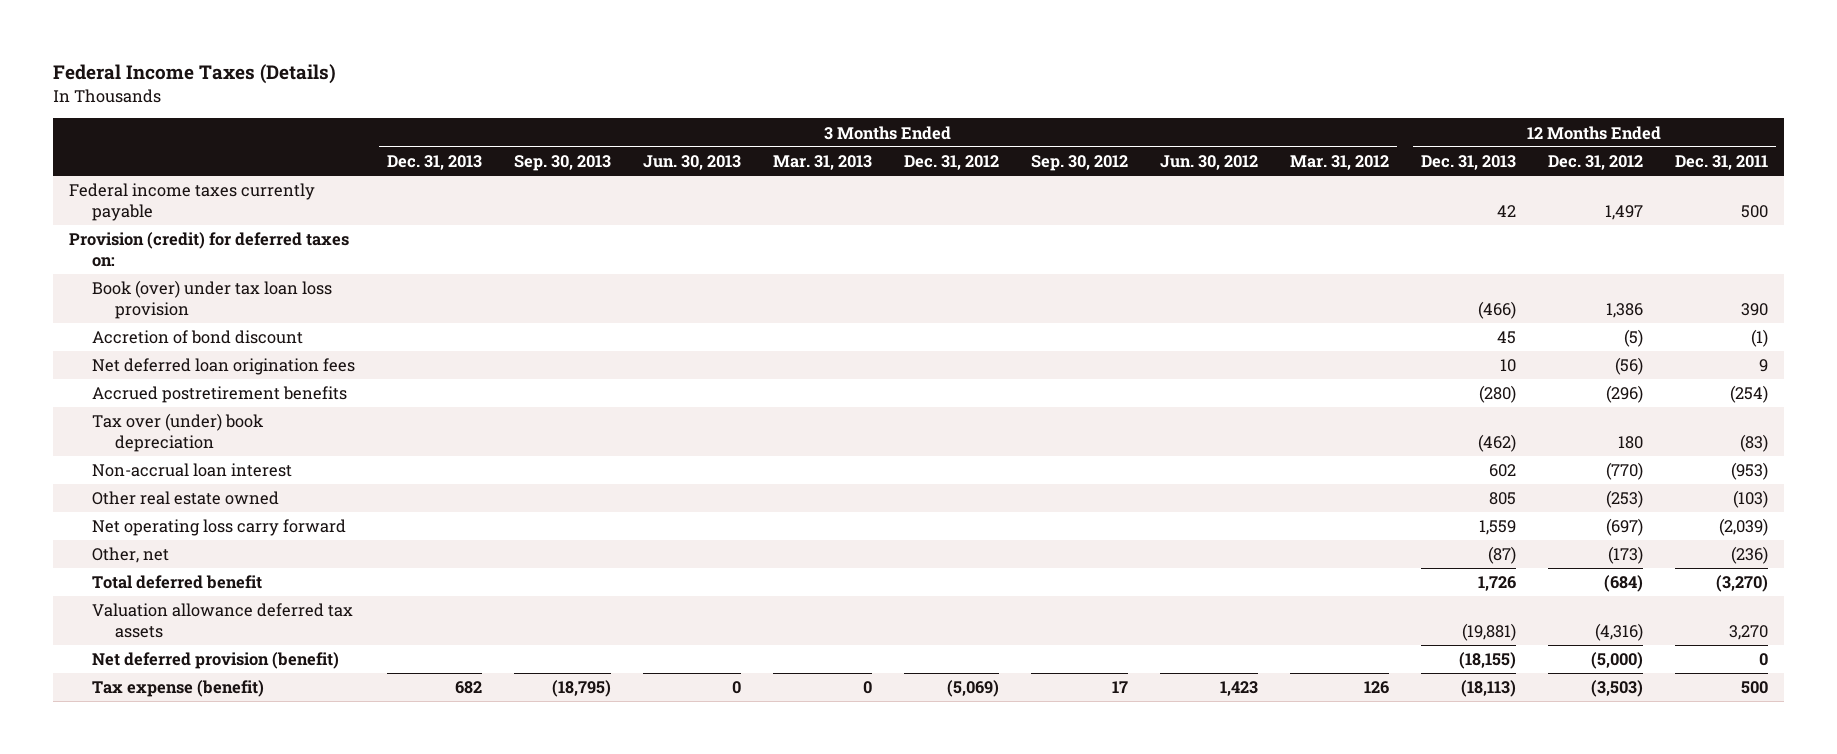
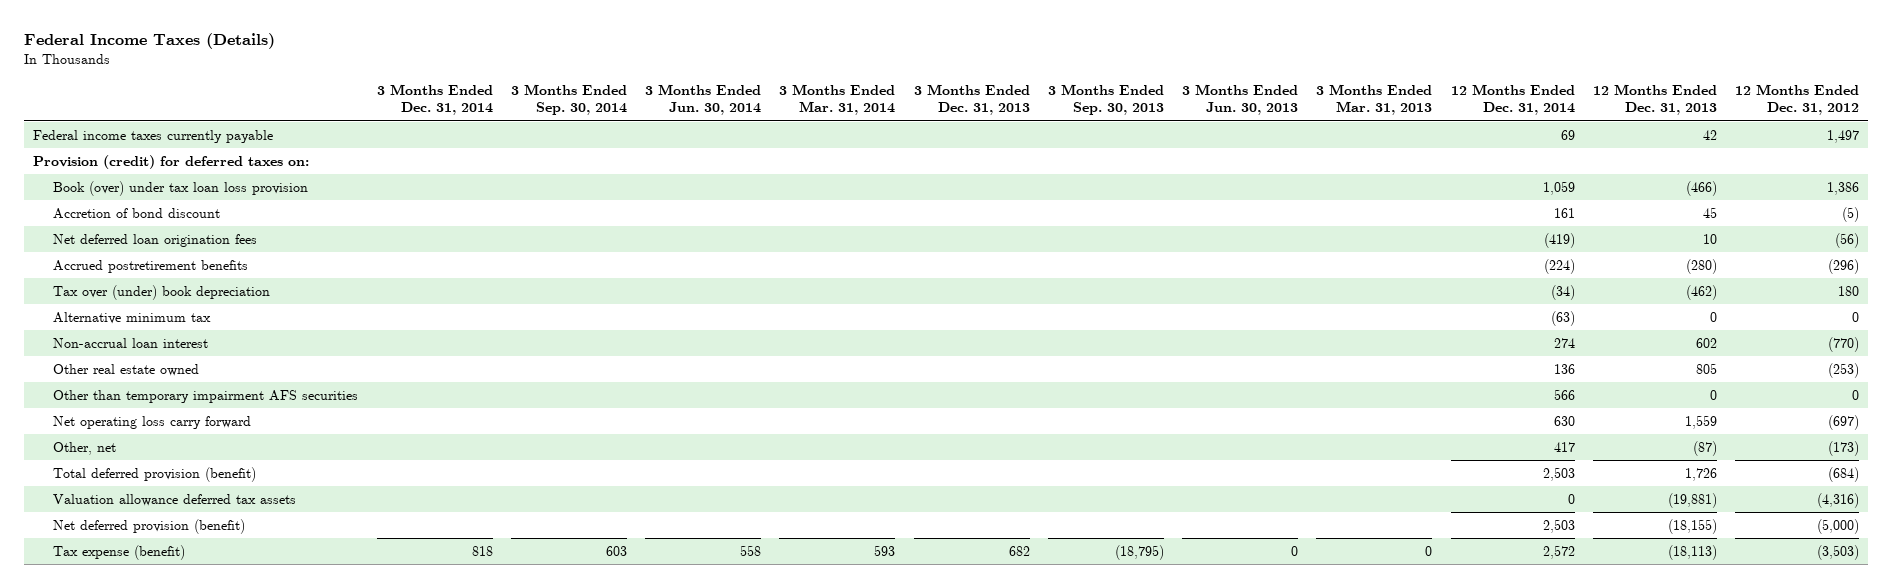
[903,155,999,171] Dec. 31, 2012 -> none
[1030,155,1128,172] Sep. 30, 2012 -> none
[1159,155,1258,171] Jun. 30, 2012 -> none
[1289,155,1389,171] Mar. 31, 2012 -> none
[1674,155,1768,171] Dec. 31, 2011 -> none
none -> [376,84,493,116] 3 Months Ended Dec. 31, 2014
none -> [510,84,627,116] 3 Months Ended Sep. 30, 2014
none -> [645,84,762,116] 3 Months Ended Jun. 30, 2014
none -> [779,84,896,116] 3 Months Ended Mar. 31, 2014
none -> [1450,84,1575,116] 12 Months Ended Dec. 31, 2014
none -> [53,311,212,324] Alternative minimum tax
none -> [53,389,359,403] Other than temporary impairment AFS securities
[92,575,263,590] Total deferred benefit -> [53,466,257,482] Total deferred provision (benefit)

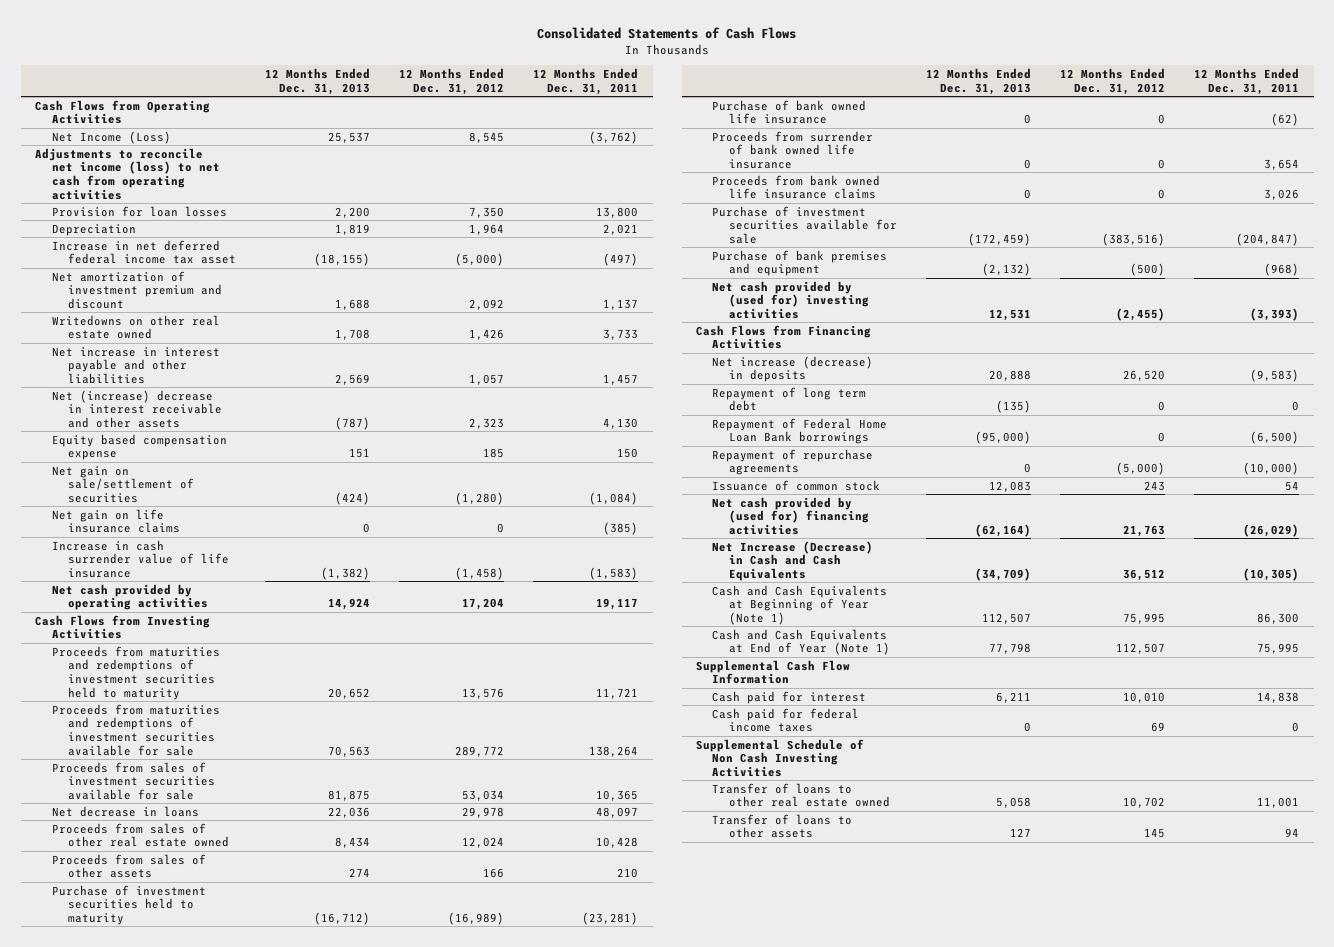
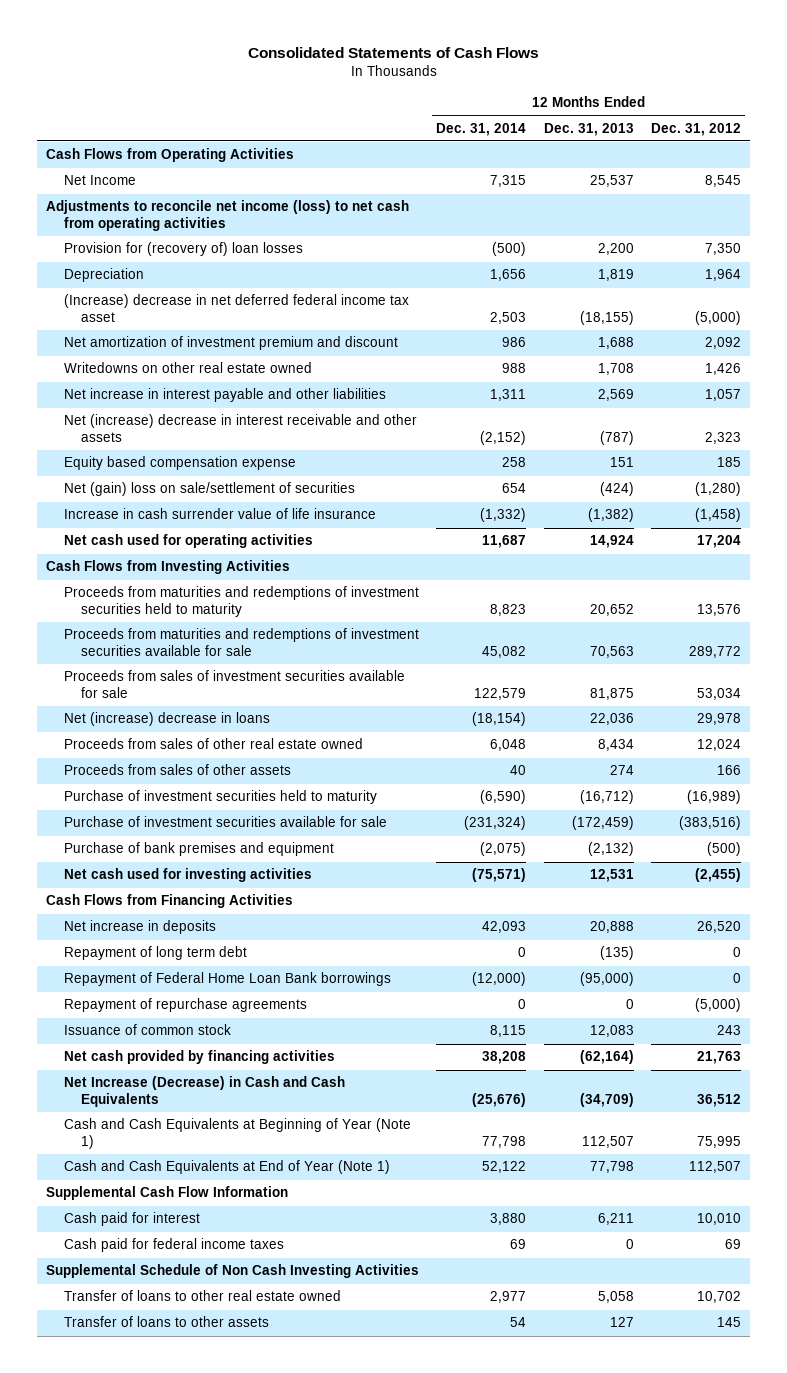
[533,68,639,95] 12 Months Ended Dec. 31, 2011 -> none
none -> [436,122,527,136] Dec. 31, 2014
[51,130,171,144] Net Income (Loss) -> [63,175,136,186] Net Income
[51,205,227,217] Provision for loan losses -> [63,242,303,257] Provision for (recovery of) loan losses
[51,239,236,265] Increase in net deferred federal income tax asset -> [63,294,409,322] (Increase) decrease in net deferred federal income tax asset
[51,508,180,534] Net gain on life insurance claims -> none
[51,465,194,503] Net gain on sale/settlement of securities -> [63,482,355,497] Net (gain) loss on sale/settlement of securities
[51,583,208,611] Net cash provided by operating activities -> [63,534,313,549] Net cash used for operating activities
[51,805,199,817] Net decrease in loans -> [63,712,270,727] Net (increase) decrease in loans
[712,99,867,125] Purchase of bank owned life insurance -> none
[712,130,874,169] Proceeds from surrender of bank owned life insurance -> none
[712,174,881,200] Proceeds from bank owned life insurance claims -> none
[712,280,869,319] Net cash provided by (used for) investing activities -> [63,868,312,883] Net cash used for investing activities
[712,355,874,383] Net increase (decrease) in deposits -> [63,920,216,935] Net increase in deposits
[712,496,869,535] Net cash provided by (used for) financing activities -> [63,1050,335,1065] Net cash provided by financing activities

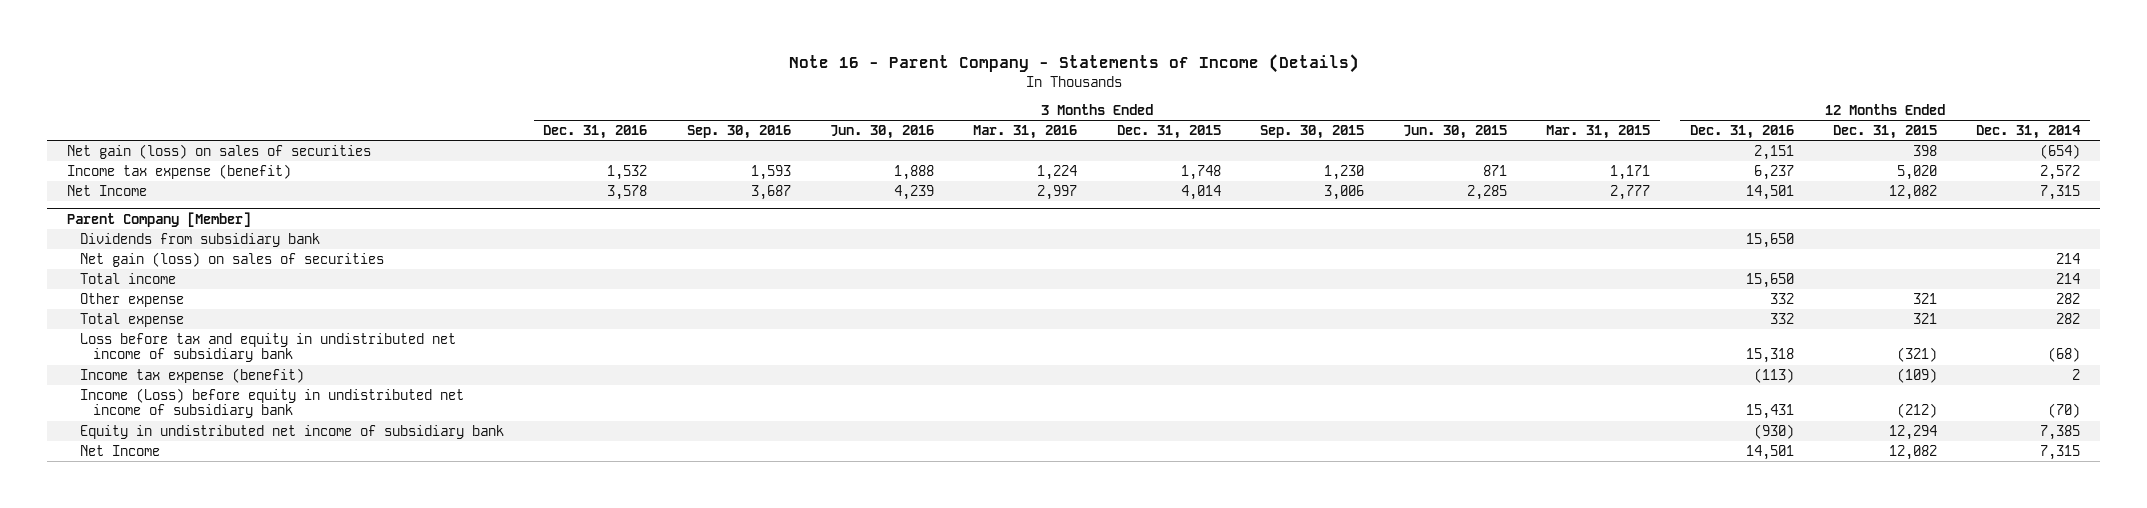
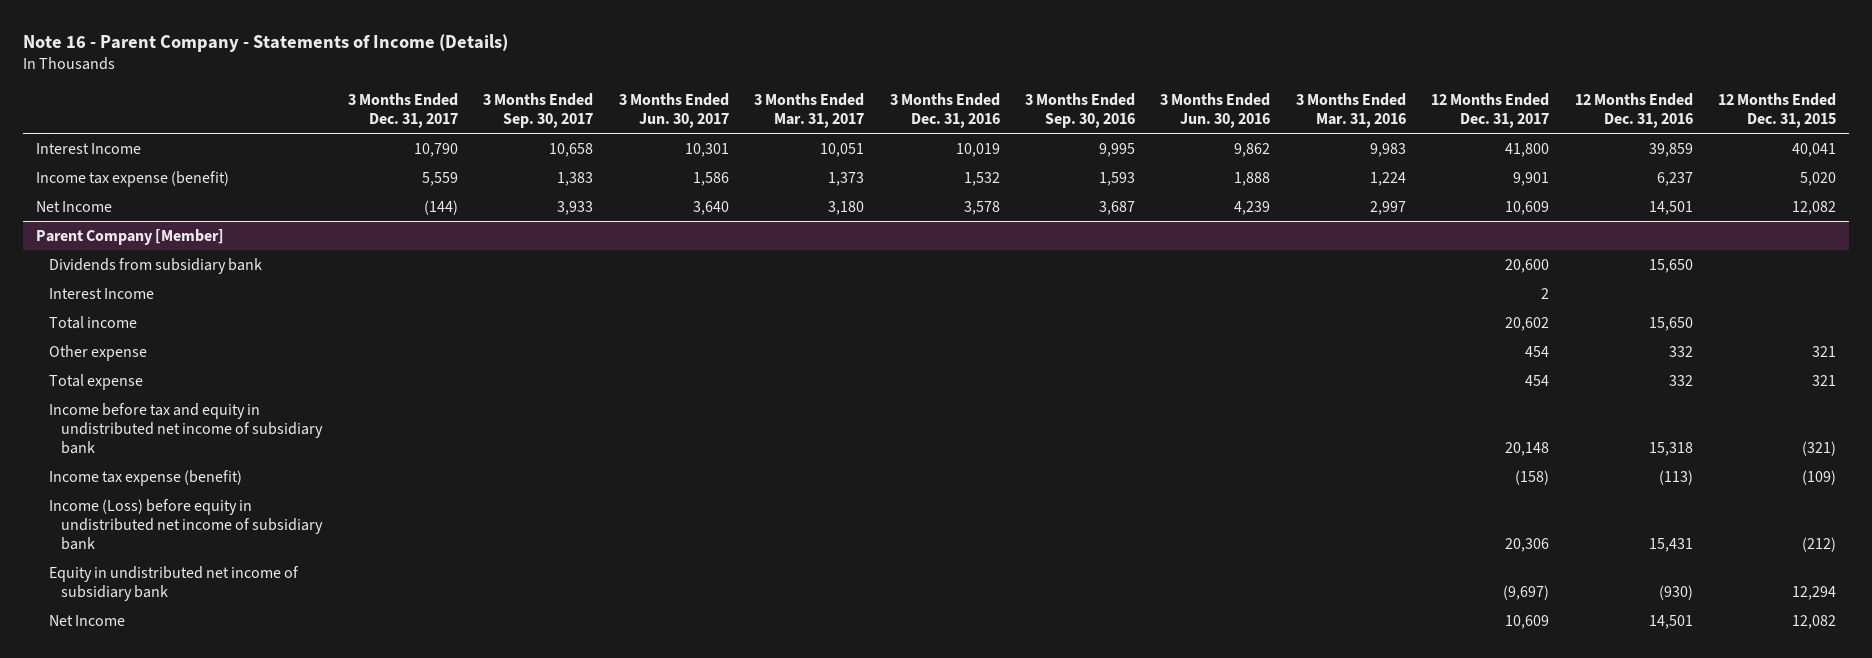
[1116,125,1221,140] Dec. 31, 2015 -> none
[1259,125,1364,140] Sep. 30, 2015 -> none
[1403,125,1508,140] Jun. 30, 2015 -> none
[1546,125,1651,140] Mar. 31, 2015 -> none
[1976,125,2082,140] Dec. 31, 2014 -> none
none -> [347,93,458,129] 3 Months Ended Dec. 31, 2017
none -> [483,93,594,129] 3 Months Ended Sep. 30, 2017
none -> [618,93,729,129] 3 Months Ended Jun. 30, 2017
none -> [754,93,865,129] 3 Months Ended Mar. 31, 2017
none -> [1431,93,1550,129] 12 Months Ended Dec. 31, 2017
[67,143,372,159] Net gain (loss) on sales of securities -> none
none -> [35,142,141,154] Interest Income
[80,251,385,267] Net gain (loss) on sales of securities -> none
none -> [48,287,154,299] Interest Income
[80,332,457,363] Loss before tax and equity in undistributed net income of subsidiary bank -> [48,402,324,454] Income before tax and equity in undistributed net income of subsidiary bank

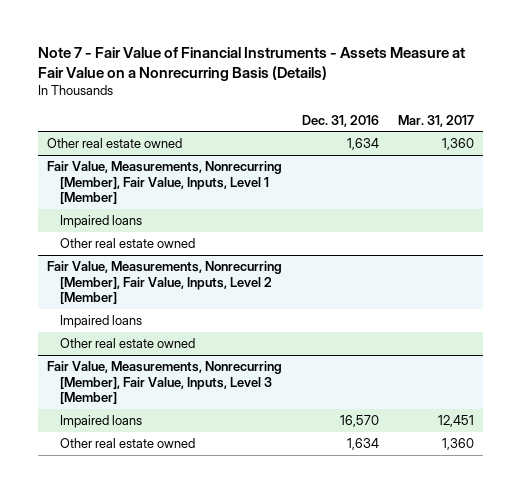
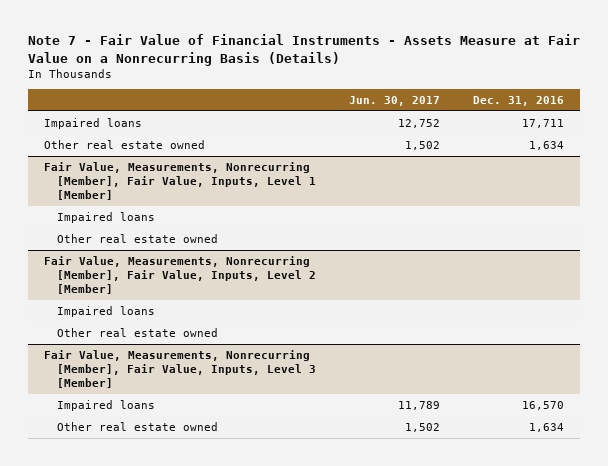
[397,114,474,127] Mar. 31, 2017 -> none
none -> [348,96,440,107] Jun. 30, 2017
none -> [44,117,143,129] Impaired loans

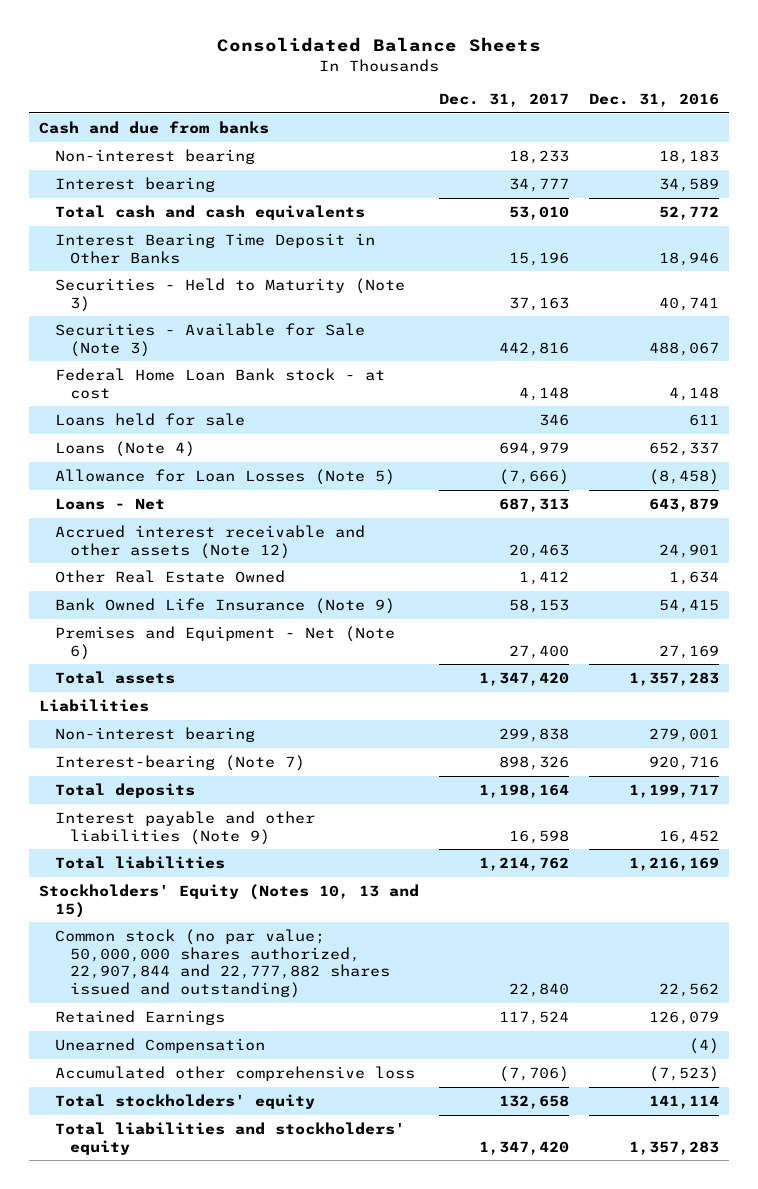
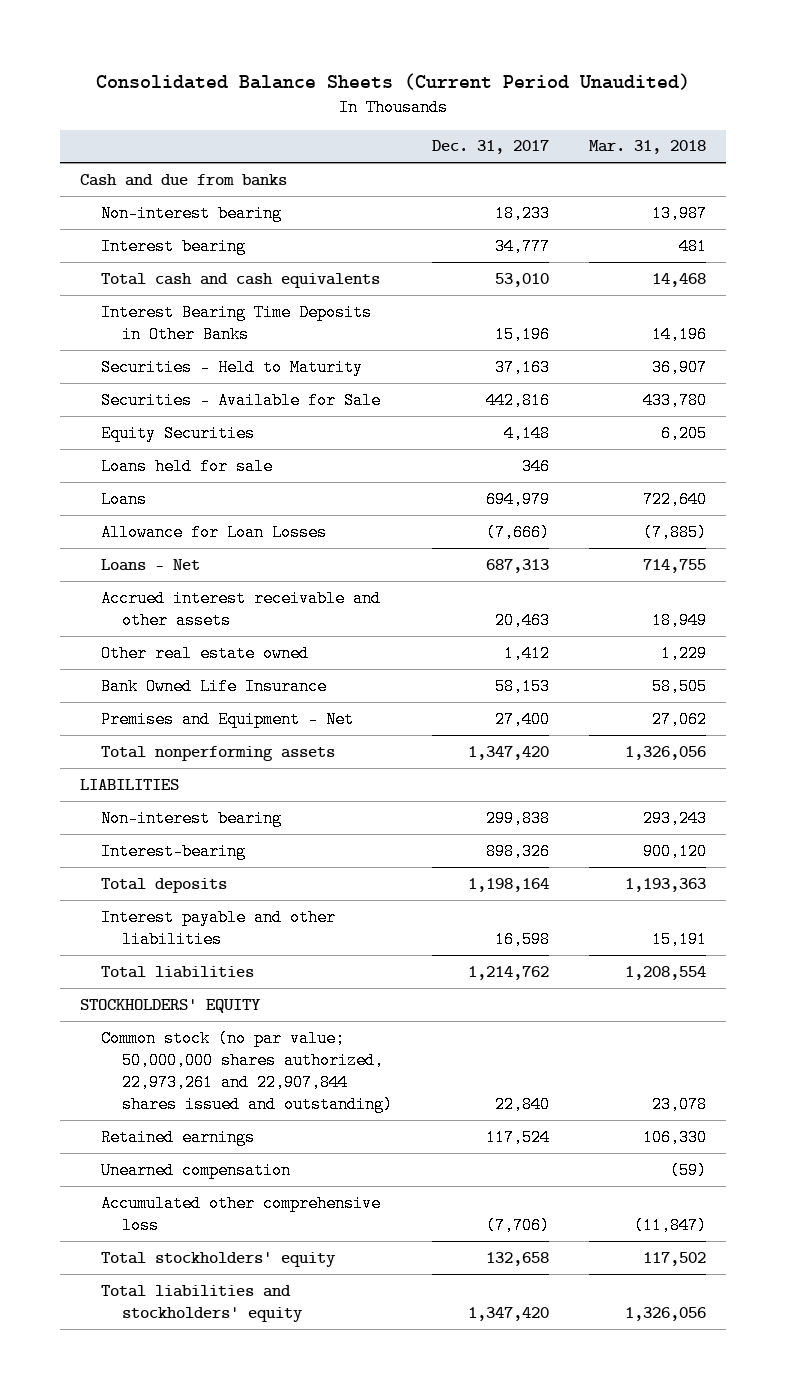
[216,37,541,53] Consolidated Balance Sheets -> [96,72,691,90] Consolidated Balance Sheets (Current Period Unaudited)
[588,92,719,107] Dec. 31, 2016 -> none
none -> [589,140,707,155] Mar. 31, 2018
[54,232,375,264] Interest Bearing Time Deposit in Other Banks -> [101,303,373,343] Interest Bearing Time Deposits in Other Banks
[54,277,405,312] Securities - Held to Maturity (Note 3) -> [101,358,364,376] Securities - Held to Maturity
[54,322,365,357] Securities - Available for Sale (Note 3) -> [101,391,382,409] Securities - Available for Sale
[54,367,385,399] Federal Home Loan Bank stock - at cost -> [101,424,256,442] Equity Securities
[54,440,195,457] Loans (Note 4) -> [101,490,148,508] Loans
[54,468,395,485] Allowance for Loan Losses (Note 5) -> [101,523,328,541] Allowance for Loan Losses
[54,524,365,559] Accrued interest receivable and other assets (Note 12) -> [101,589,382,629] Accrued interest receivable and other assets
[54,569,285,583] Other Real Estate Owned -> [101,644,310,662] Other real estate owned
[54,597,395,614] Bank Owned Life Insurance (Note 9) -> [101,677,328,695] Bank Owned Life Insurance
[54,625,395,660] Premises and Equipment - Net (Note 6) -> [101,710,355,728] Premises and Equipment - Net
[54,670,175,684] Total assets -> [101,745,336,761] Total nonperforming assets
[39,698,150,712] Liabilities -> [80,778,180,790] LIABILITIES
[54,754,305,771] Interest-bearing (Note 7) -> [101,842,247,860] Interest-bearing
[54,810,315,845] Interest payable and other liabilities (Note 9) -> [101,908,337,948] Interest payable and other liabilities
[39,883,420,918] Stockholders' Equity (Notes 10, 13 and 15) -> [80,998,262,1013] STOCKHOLDERS' EQUITY
[54,928,390,998] Common stock (no par value; 50,000,000 shares authorized, 22,907,844 and 22,777,882 shares issued and outstanding) -> [101,1029,394,1113] Common stock (no par value; 50,000,000 shares authorized, 22,973,261 and 22,907,844 shares issued and outstanding)
[54,1009,225,1025] Retained Earnings -> [101,1128,256,1146] Retained earnings
[54,1037,265,1053] Unearned Compensation -> [101,1161,292,1179] Unearned compensation

